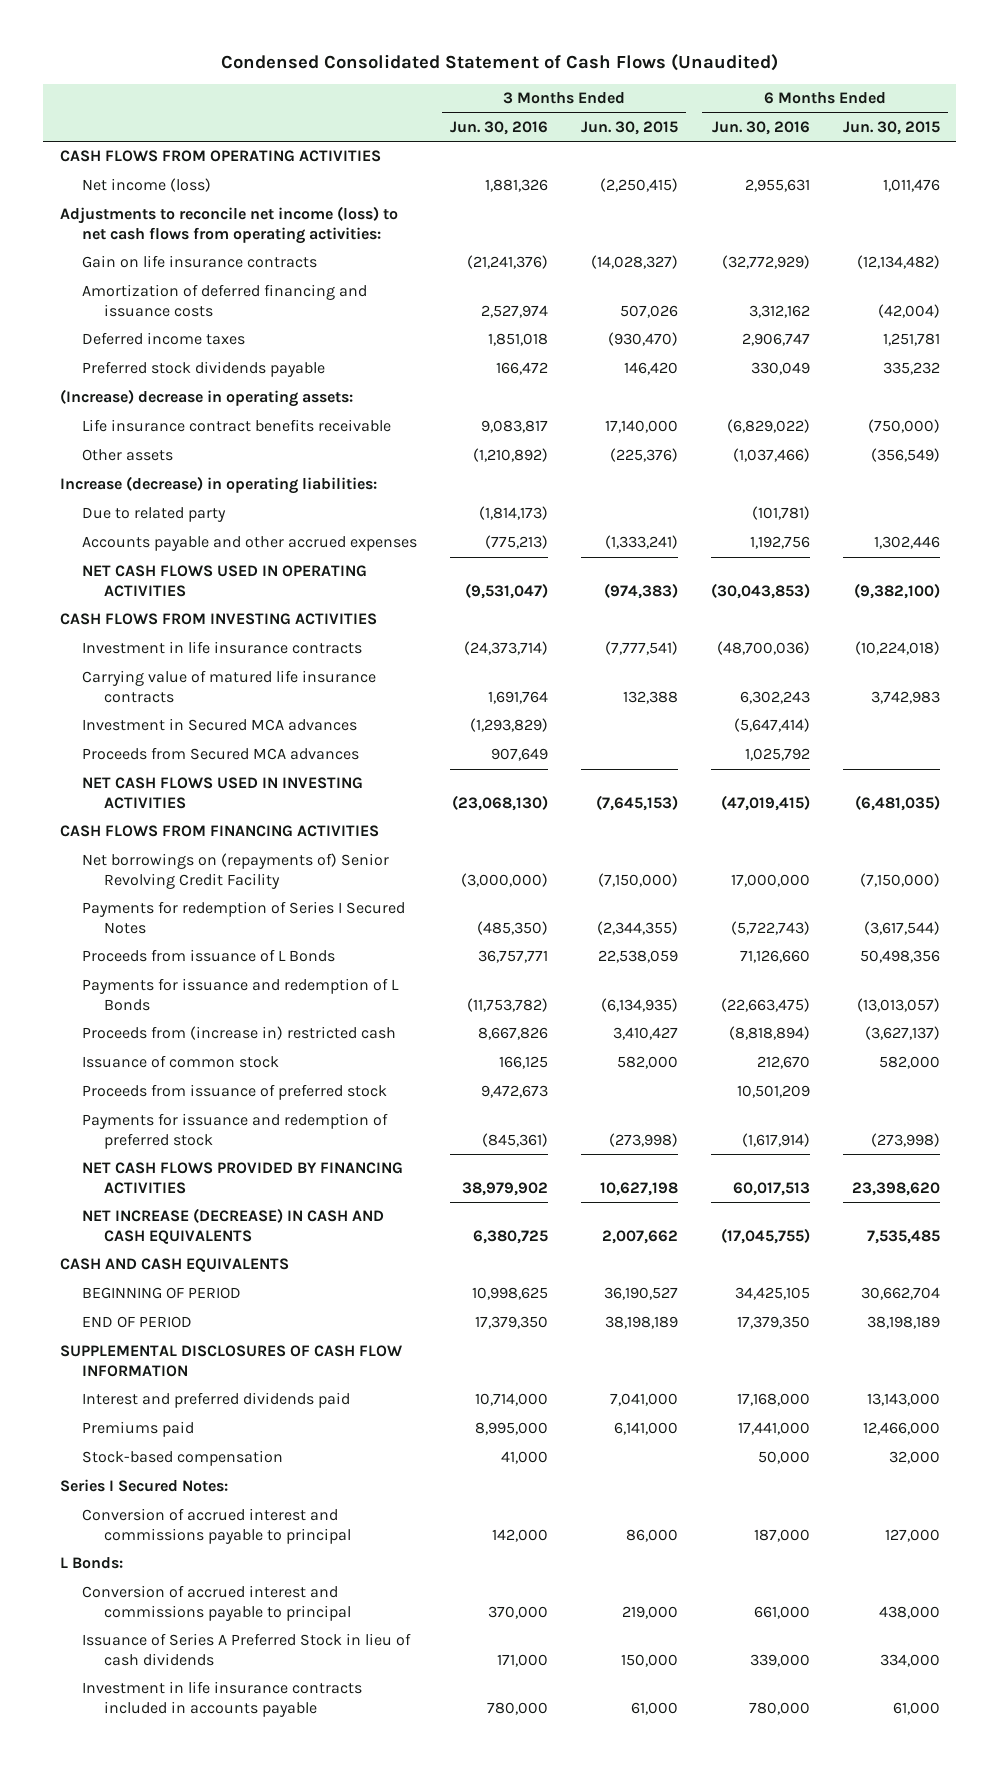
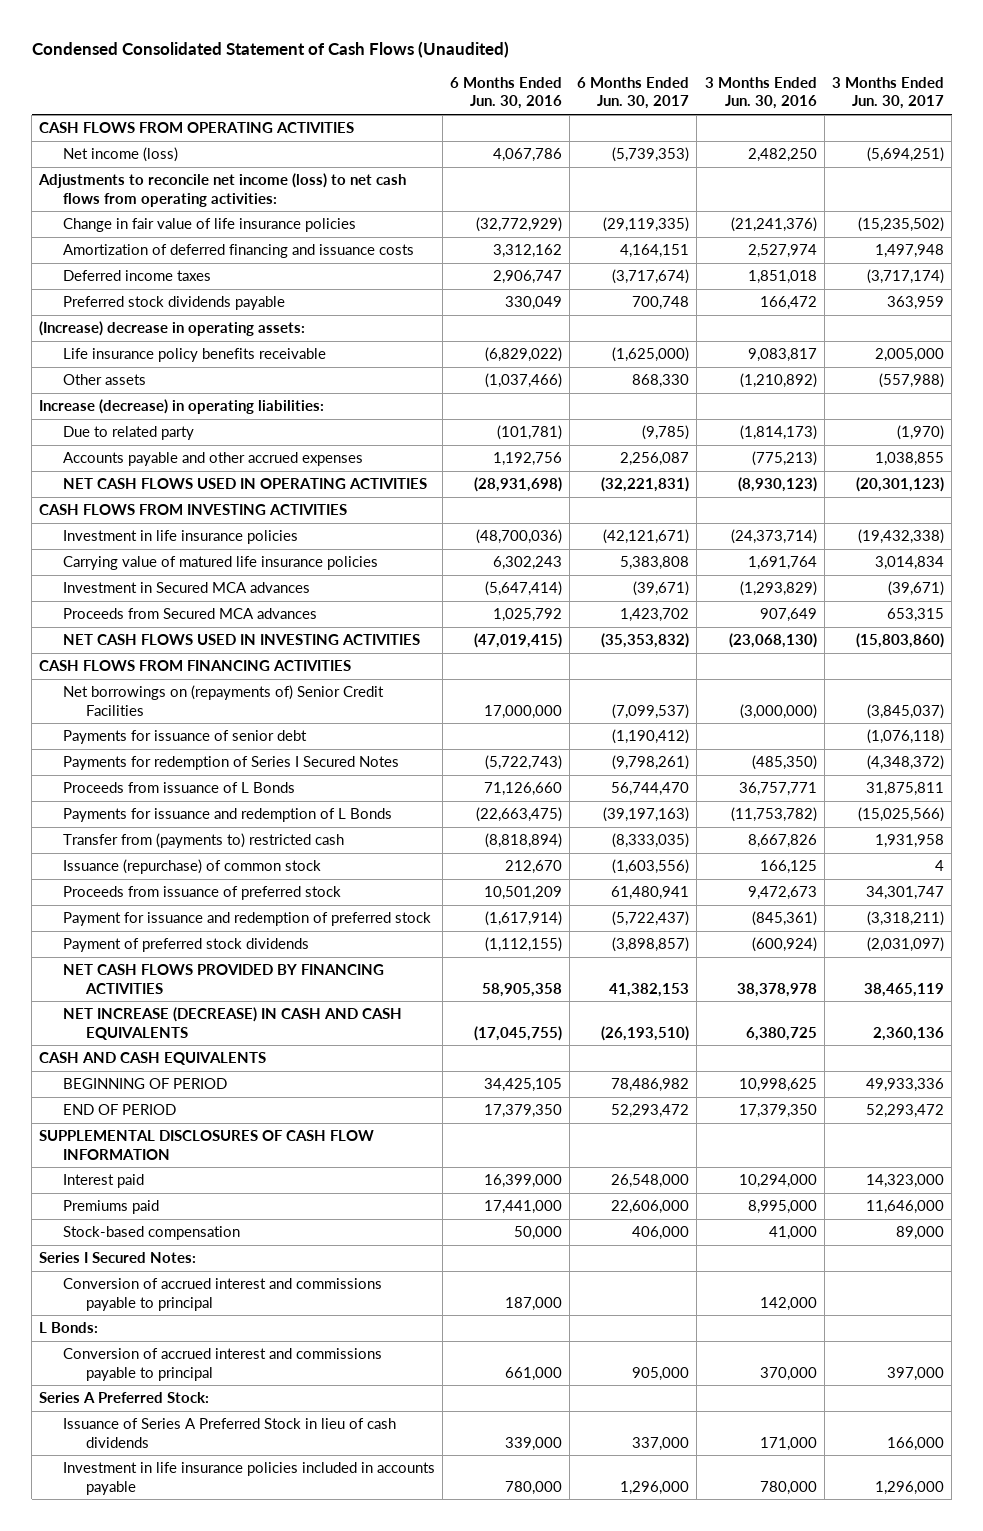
[580,120,678,135] Jun. 30, 2015 -> none
[842,120,940,135] Jun. 30, 2015 -> none
none -> [577,77,690,110] 6 Months Ended Jun. 30, 2017
none -> [831,77,944,110] 3 Months Ended Jun. 30, 2017
[484,179,548,193] 1,881,326 -> [747,148,817,163] 2,482,250
[744,179,810,193] 2,955,631 -> [492,148,562,163] 4,067,786
[81,255,317,269] Gain on life insurance contracts -> [62,218,356,233] Change in fair value of life insurance policies
[81,419,391,433] Life insurance contract benefits receivable -> [62,348,326,363] Life insurance policy benefits receivable
[464,582,548,599] (9,531,047) -> [737,477,817,493] (8,930,123)
[710,582,810,599] (30,043,853) -> [473,477,562,493] (28,931,698)
[81,641,362,655] Investment in life insurance contracts -> [62,530,298,545] Investment in life insurance policies
[81,670,376,703] Carrying value of matured life insurance contracts -> [62,556,378,571] Carrying value of matured life insurance policies
[81,853,389,889] Net borrowings on (repayments of) Senior Revolving Credit Facility -> [62,685,384,716] Net borrowings on (repayments of) Senior Credit Facilities
none -> [62,730,307,745] Payments for issuance of senior debt
[81,1026,396,1041] Proceeds from (increase in) restricted cash -> [62,833,344,849] Transfer from (payments to) restricted cash
[81,1055,279,1069] Issuance of common stock -> [62,859,321,875] Issuance (repurchase) of common stock
[81,1113,388,1149] Payments for issuance and redemption of preferred stock -> [62,912,431,927] Payment for issuance and redemption of preferred stock
none -> [62,938,309,953] Payment of preferred stock dividends
[461,1181,548,1196] 38,979,902 -> [736,982,817,997] 38,378,978
[732,1181,810,1196] 60,017,513 -> [481,982,562,997] 58,905,358
[81,1392,350,1409] Interest and preferred dividends paid -> none
none -> [62,1174,144,1189] Interest paid
none -> [39,1392,210,1404] Series A Preferred Stock:
[81,1681,362,1717] Investment in life insurance contracts included in accounts payable -> [62,1462,435,1495] Investment in life insurance policies included in accounts payable

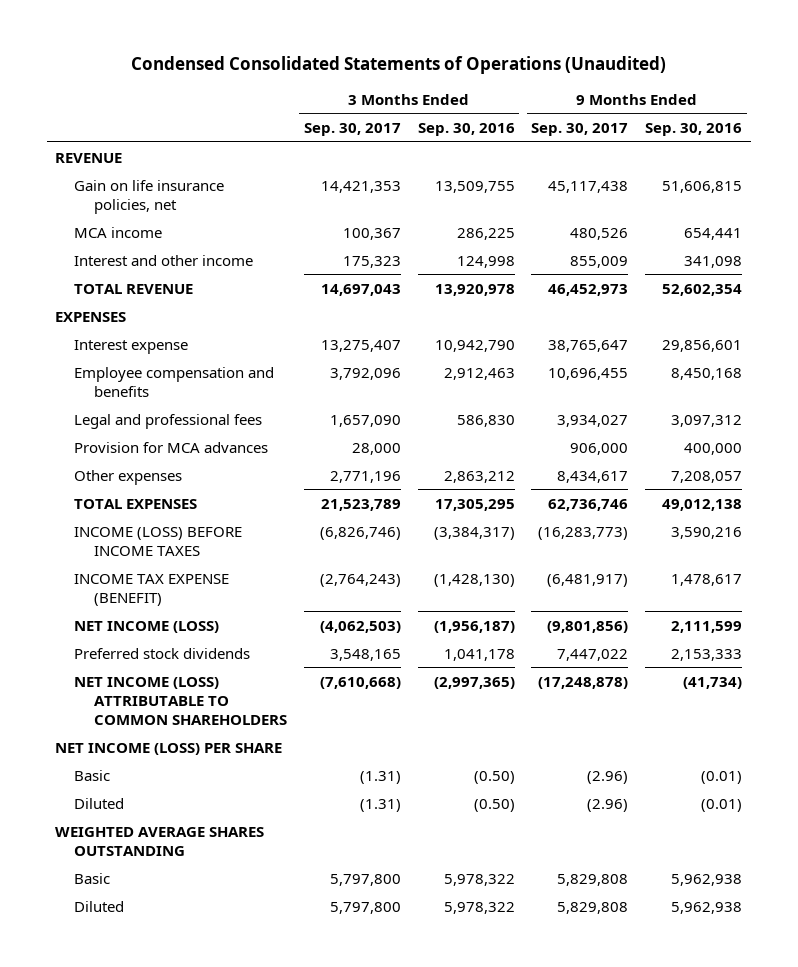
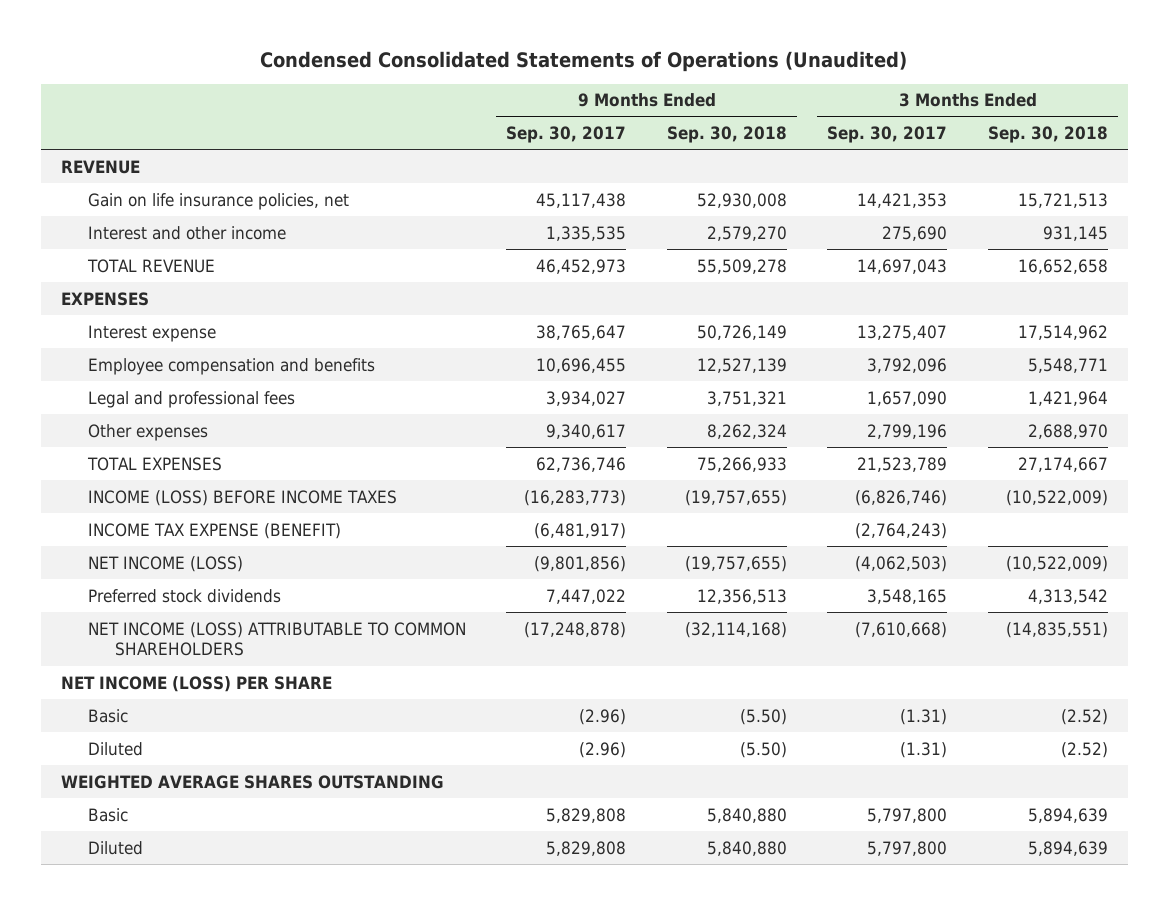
[417,122,515,136] Sep. 30, 2016 -> none
[645,122,743,136] Sep. 30, 2016 -> none
none -> [666,125,787,143] Sep. 30, 2018
none -> [987,125,1108,143] Sep. 30, 2018
[74,226,163,238] MCA income -> none
[342,255,401,268] 175,323 -> [882,225,948,241] 275,690
[570,255,629,268] 855,009 -> [546,225,627,241] 1,335,535
[74,441,269,453] Provision for MCA advances -> none
[329,470,401,483] 2,771,196 -> [867,423,948,439] 2,799,196
[557,470,629,483] 8,434,617 -> [546,423,627,439] 9,340,617

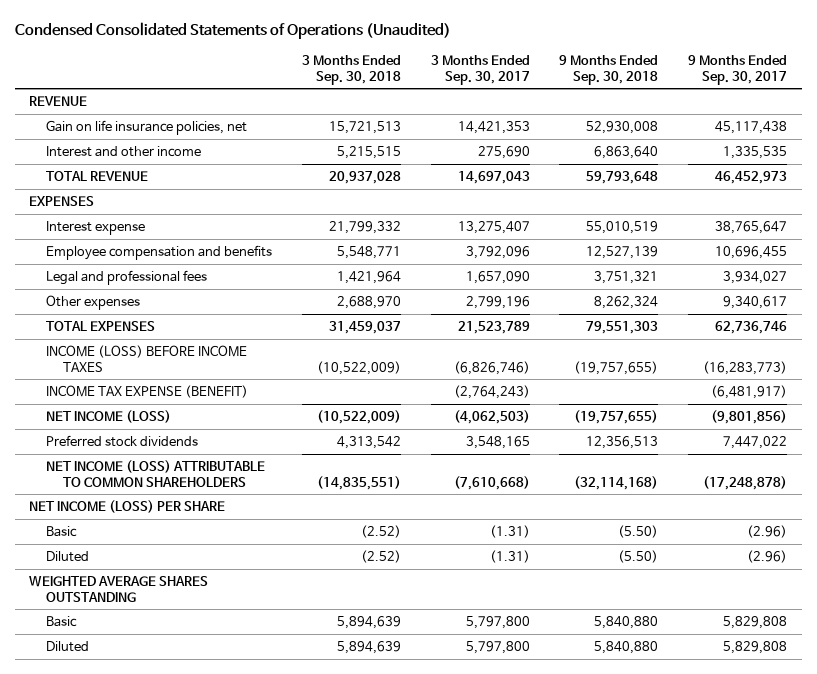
[706,225,787,241] 2,579,270 -> [594,146,659,160] 6,863,640
[1042,225,1108,241] 931,145 -> [336,146,401,160] 5,215,515
[696,258,787,274] 55,509,278 -> [586,171,659,185] 59,793,648
[1017,258,1108,274] 16,652,658 -> [328,171,401,185] 20,937,028
[696,324,787,340] 50,726,149 -> [586,221,659,235] 55,010,519
[1017,324,1108,340] 17,514,962 -> [328,221,401,235] 21,799,332
[696,456,787,472] 75,266,933 -> [586,321,659,335] 79,551,303
[1017,456,1108,472] 27,174,667 -> [328,321,401,335] 31,459,037

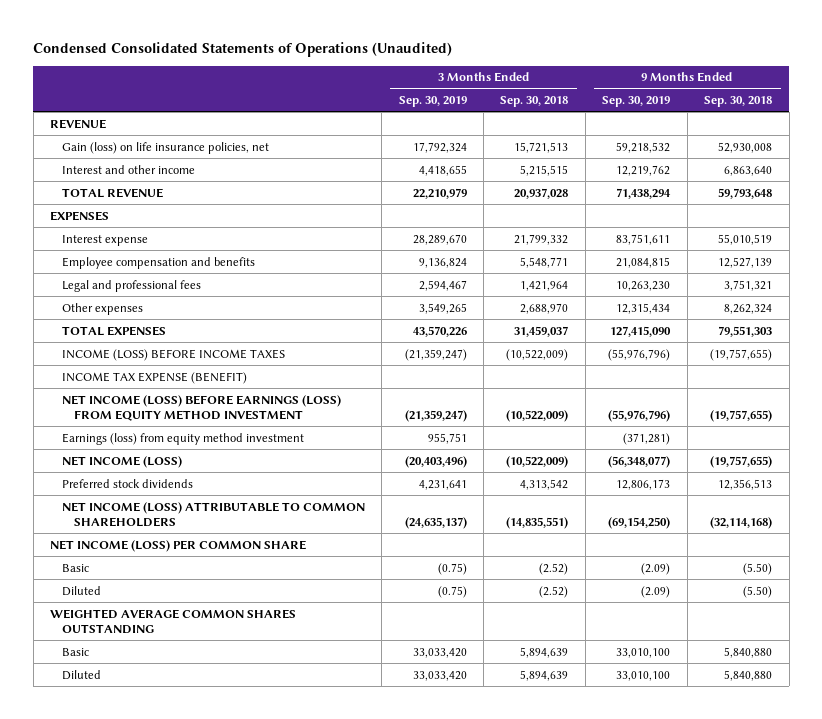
[430,55,530,85] 3 Months Ended Sep. 30, 2017 -> none
[688,55,788,85] 9 Months Ended Sep. 30, 2017 -> none
none -> [398,96,467,108] Sep. 30, 2019
none -> [602,96,671,108] Sep. 30, 2019
[46,120,248,136] Gain on life insurance policies, net -> [61,141,269,154] Gain (loss) on life insurance policies, net
none -> [61,394,341,421] NET INCOME (LOSS) BEFORE EARNINGS (LOSS) FROM EQUITY METHOD INVESTMENT
none -> [61,432,304,445] Earnings (loss) from equity method investment
[29,500,226,514] NET INCOME (LOSS) PER SHARE -> [50,539,307,552] NET INCOME (LOSS) PER COMMON SHARE
[29,576,209,602] WEIGHTED AVERAGE SHARES OUTSTANDING -> [50,608,297,634] WEIGHTED AVERAGE COMMON SHARES OUTSTANDING

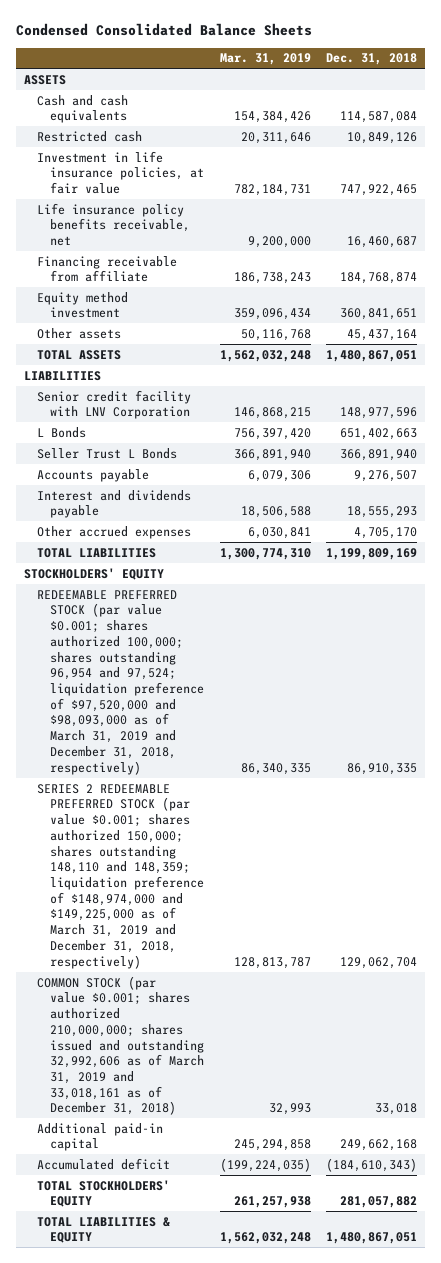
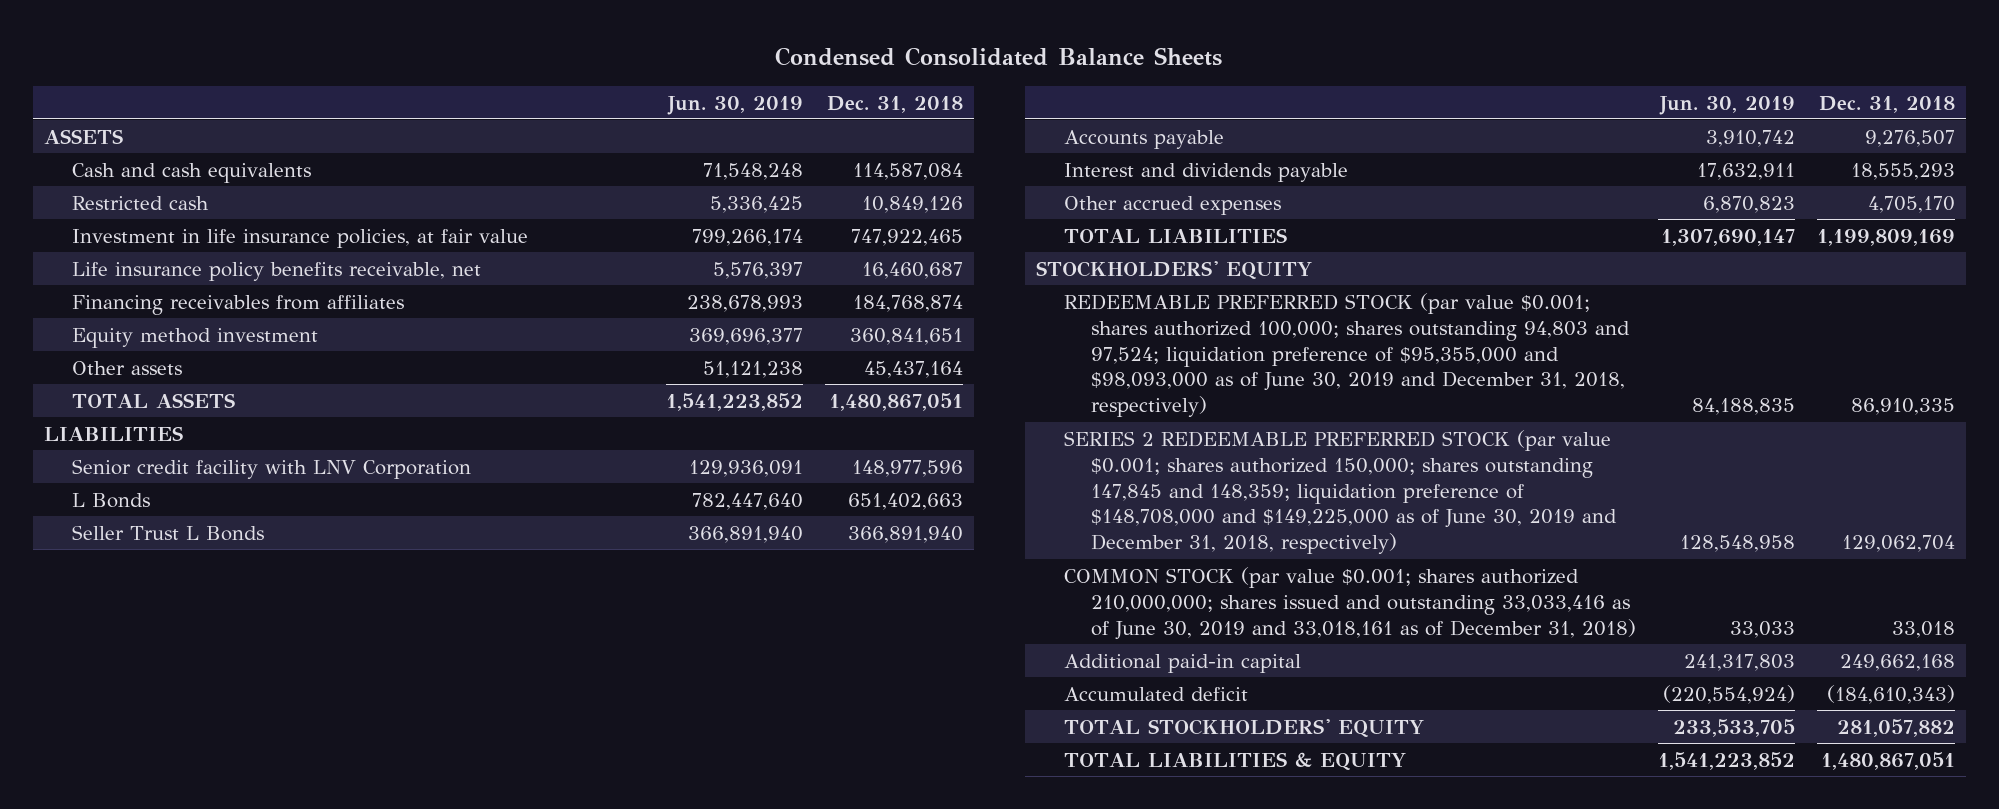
[219,53,311,66] Mar. 31, 2019 -> none
none -> [666,95,803,115] Jun. 30, 2019
[36,255,177,283] Financing receivable from affiliate -> [71,294,404,315] Financing receivables from affiliates
[36,589,204,775] REDEEMABLE PREFERRED STOCK (par value $0.001; shares authorized 100,000; shares outstanding 96,954 and 97,524; liquidation preference of $97,520,000 and $98,093,000 as of March 31, 2019 and December 31, 2018, respectively) -> [1063,292,1631,418] REDEEMABLE PREFERRED STOCK (par value $0.001; shares authorized 100,000; shares outstanding 94,803 and 97,524; liquidation preference of $95,355,000 and $98,093,000 as of June 30, 2019 and December 31, 2018, respectively)
[36,783,204,969] SERIES 2 REDEEMABLE PREFERRED STOCK (par value $0.001; shares authorized 150,000; shares outstanding 148,110 and 148,359; liquidation preference of $148,974,000 and $149,225,000 as of March 31, 2019 and December 31, 2018, respectively) -> [1063,429,1618,555] SERIES 2 REDEEMABLE PREFERRED STOCK (par value $0.001; shares authorized 150,000; shares outstanding 147,845 and 148,359; liquidation preference of $148,708,000 and $149,225,000 as of June 30, 2019 and December 31, 2018, respectively)
[36,975,204,1116] COMMON STOCK (par value $0.001; shares authorized 210,000,000; shares issued and outstanding 32,992,606 as of March 31, 2019 and 33,018,161 as of December 31, 2018) -> [1063,566,1637,640] COMMON STOCK (par value $0.001; shares authorized 210,000,000; shares issued and outstanding 33,033,416 as of June 30, 2019 and 33,018,161 as of December 31, 2018)

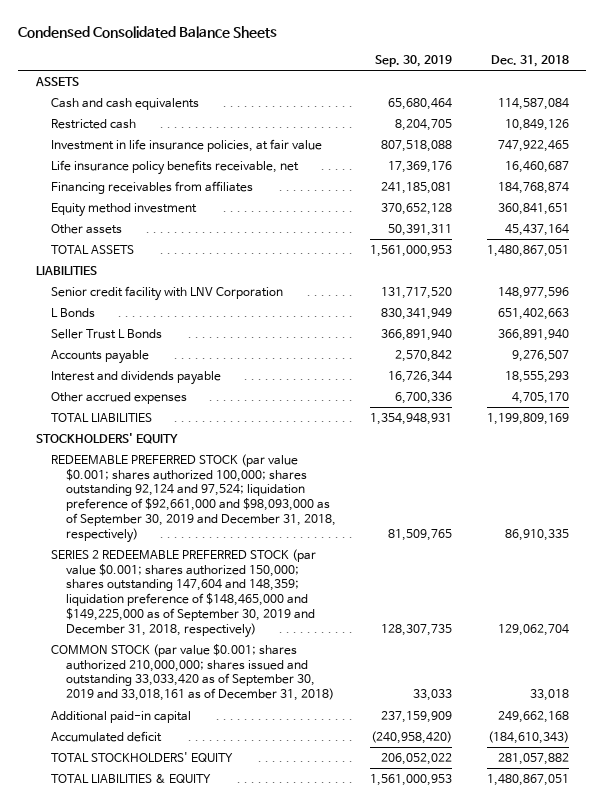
[666,95,803,115] Jun. 30, 2019 -> none
none -> [375,54,453,67] Sep. 30, 2019
[1063,292,1631,418] REDEEMABLE PREFERRED STOCK (par value $0.001; shares authorized 100,000; shares outstanding 94,803 and 97,524; liquidation preference of $95,355,000 and $98,093,000 as of June 30, 2019 and December 31, 2018, respectively) -> [50,453,336,543] REDEEMABLE PREFERRED STOCK (par value $0.001; shares authorized 100,000; shares outstanding 92,124 and 97,524; liquidation preference of $92,661,000 and $98,093,000 as of September 30, 2019 and December 31, 2018, respectively)
[1063,429,1618,555] SERIES 2 REDEEMABLE PREFERRED STOCK (par value $0.001; shares authorized 150,000; shares outstanding 147,845 and 148,359; liquidation preference of $148,708,000 and $149,225,000 as of June 30, 2019 and December 31, 2018, respectively) -> [50,548,316,638] SERIES 2 REDEEMABLE PREFERRED STOCK (par value $0.001; shares authorized 150,000; shares outstanding 147,604 and 148,359; liquidation preference of $148,465,000 and $149,225,000 as of September 30, 2019 and December 31, 2018, respectively)
[1063,566,1637,640] COMMON STOCK (par value $0.001; shares authorized 210,000,000; shares issued and outstanding 33,033,416 as of June 30, 2019 and 33,018,161 as of December 31, 2018) -> [50,643,334,702] COMMON STOCK (par value $0.001; shares authorized 210,000,000; shares issued and outstanding 33,033,420 as of September 30, 2019 and 33,018,161 as of December 31, 2018)

